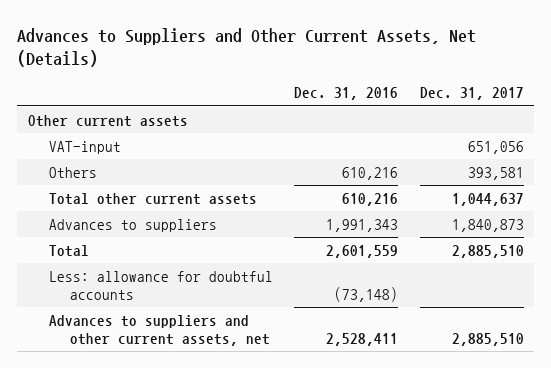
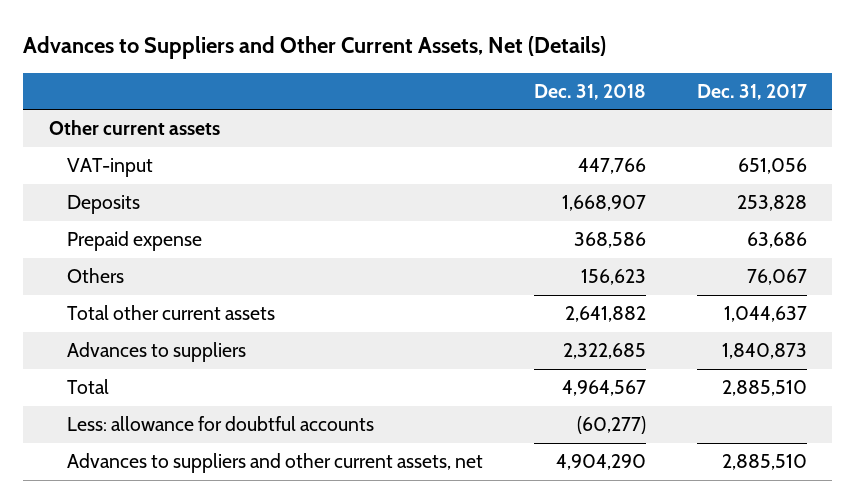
[294,87,399,101] Dec. 31, 2016 -> none
none -> [534,83,647,100] Dec. 31, 2018
none -> [67,195,141,215] Deposits
none -> [67,231,203,252] Prepaid expense
[467,166,524,180] 393,581 -> [746,269,807,286] 76,067

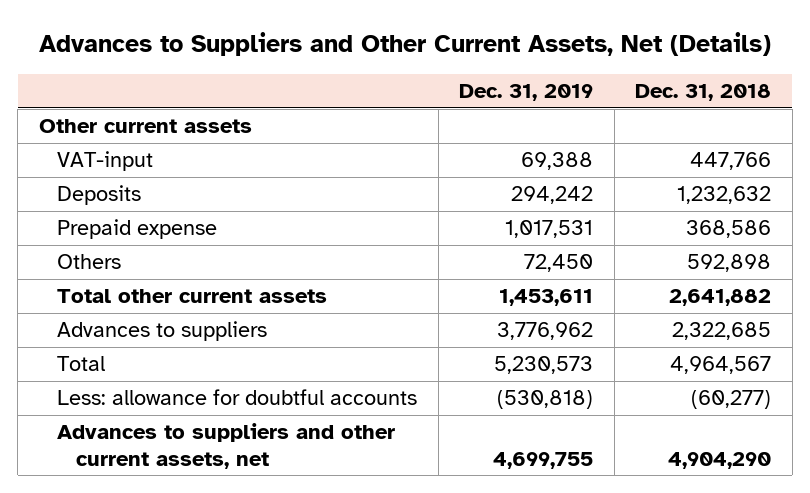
[696,83,807,100] Dec. 31, 2017 -> none
none -> [459,84,594,102] Dec. 31, 2019
[562,195,647,212] 1,668,907 -> [677,186,772,205] 1,232,632
[581,269,647,286] 156,623 -> [687,254,772,273] 592,898

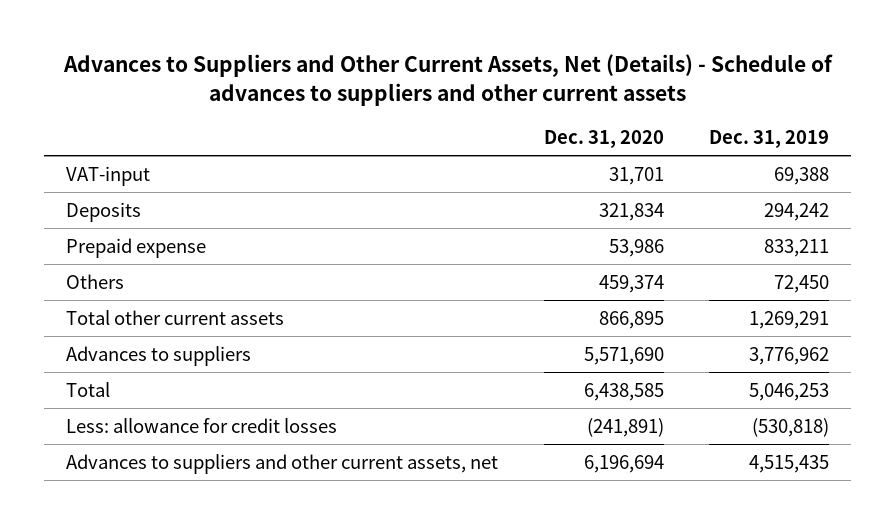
[38,31,771,56] Advances to Suppliers and Other Current Assets, Net (Details) -> [62,54,833,106] Advances to Suppliers and Other Current Assets, Net (Details) - Schedule of advances to suppliers and other current assets
[635,84,772,102] Dec. 31, 2018 -> none
none -> [543,129,664,148] Dec. 31, 2020
[38,119,252,134] Other current assets -> none
[505,220,594,239] 1,017,531 -> [763,238,829,257] 833,211
[499,289,594,307] 1,453,611 -> [748,310,829,329] 1,269,291
[494,356,594,375] 5,230,573 -> [748,382,829,401] 5,046,253
[57,389,418,406] Less: allowance for doubtful accounts -> [66,417,338,433] Less: allowance for credit losses
[493,451,594,469] 4,699,755 -> [748,454,829,473] 4,515,435

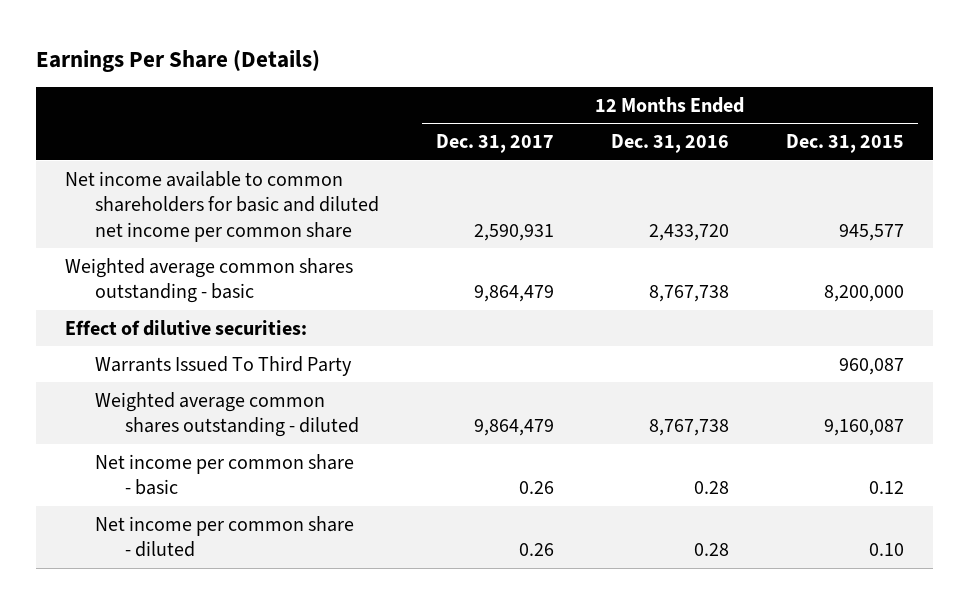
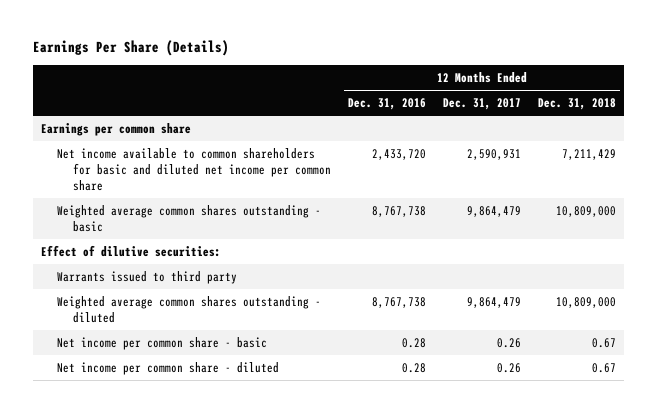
[785,134,904,154] Dec. 31, 2015 -> none
none -> [537,98,616,111] Dec. 31, 2018
none -> [41,123,192,137] Earnings per common share
[94,355,352,376] Warrants Issued To Third Party -> [56,271,237,285] Warrants issued to third party

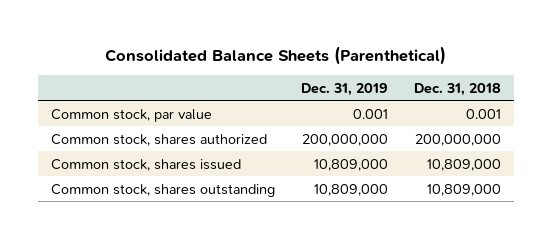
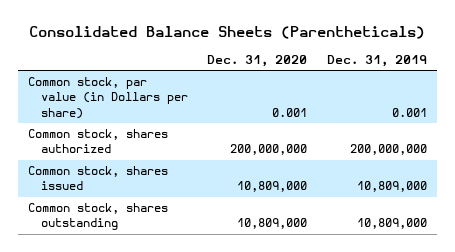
[105,45,447,65] Consolidated Balance Sheets (Parenthetical) -> [29,25,426,39] Consolidated Balance Sheets (Parentheticals)
[413,82,501,96] Dec. 31, 2018 -> none
none -> [207,54,308,67] Dec. 31, 2020
[51,108,213,122] Common stock, par value -> [27,77,188,119] Common stock, par value (in Dollars per share)

